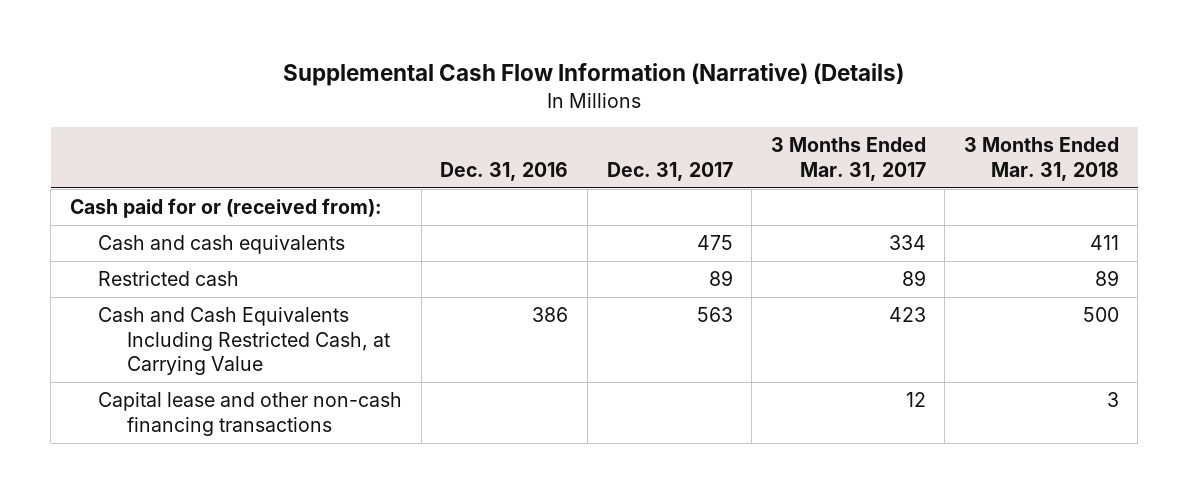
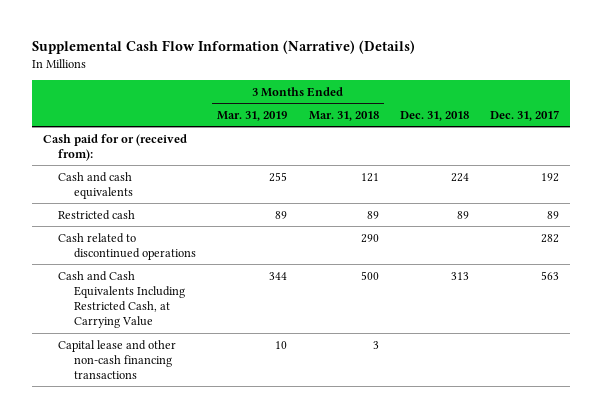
[440,161,569,181] Dec. 31, 2016 -> none
[770,137,926,181] 3 Months Ended Mar. 31, 2017 -> none
none -> [217,110,288,121] Mar. 31, 2019
none -> [399,110,469,121] Dec. 31, 2018
[696,235,733,251] 475 -> [541,172,560,182] 192
[1089,235,1119,251] 411 -> [360,172,379,182] 121
none -> [58,232,197,260] Cash related to discontinued operations

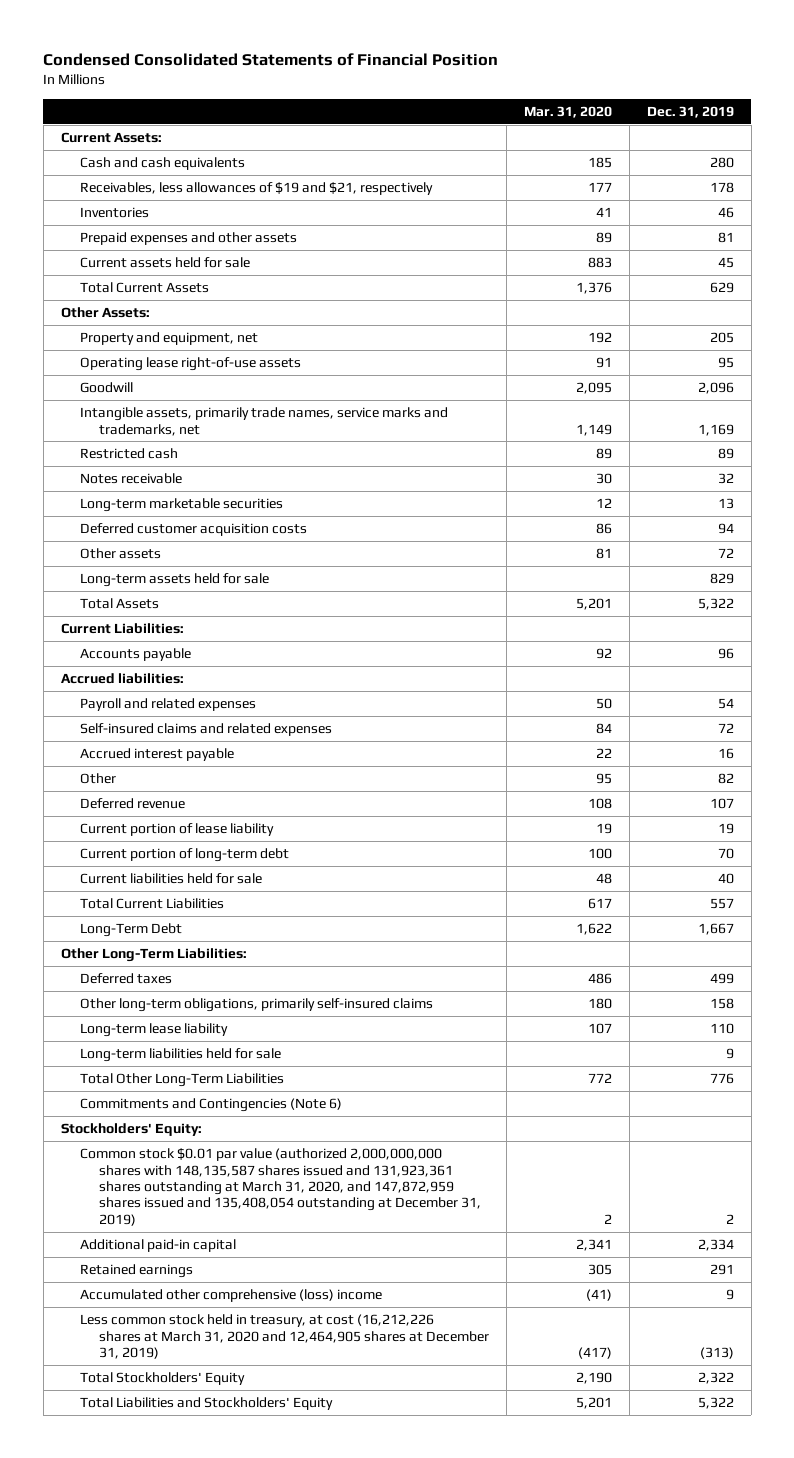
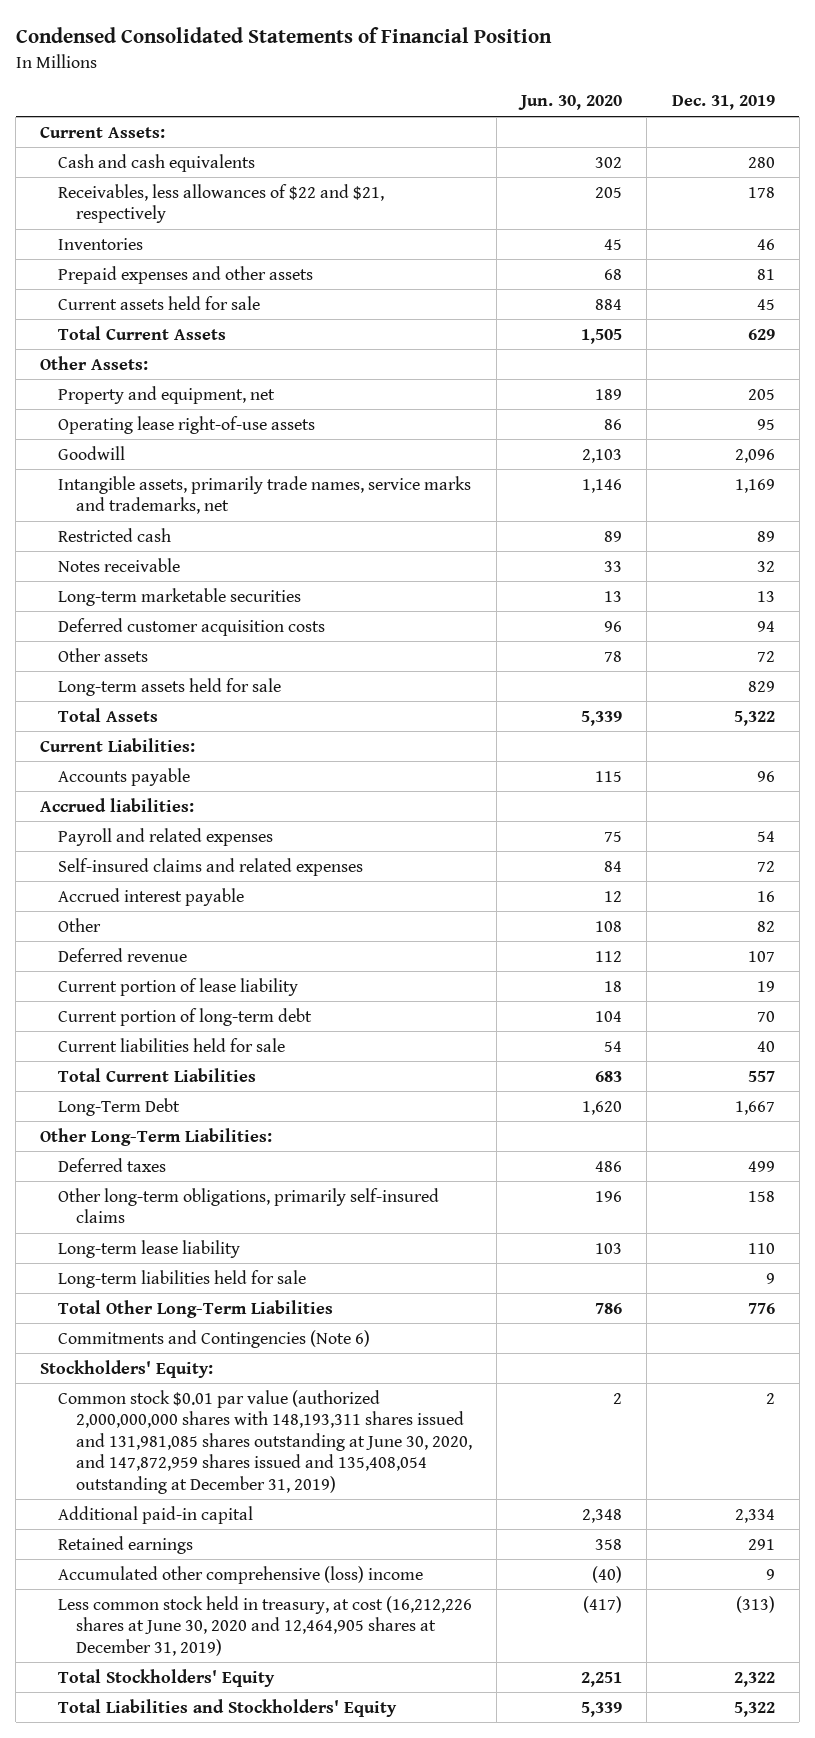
[523,105,612,118] Mar. 31, 2020 -> none
none -> [518,95,623,111] Jun. 30, 2020
[79,182,433,196] Receivables, less allowances of $19 and $21, respectively -> [57,183,384,224] Receivables, less allowances of $22 and $21, respectively
[79,1148,482,1226] Common stock $0.01 par value (authorized 2,000,000,000 shares with 148,135,587 shares issued and 131,923,361 shares outstanding at March 31, 2020, and 147,872,959 shares issued and 135,408,054 outstanding at December 31, 2019) -> [57,1389,472,1494] Common stock $0.01 par value (authorized 2,000,000,000 shares with 148,193,311 shares issued and 131,981,085 shares outstanding at June 30, 2020, and 147,872,959 shares issued and 135,408,054 outstanding at December 31, 2019)
[79,1314,490,1359] Less common stock held in treasury, at cost (16,212,226 shares at March 31, 2020 and 12,464,905 shares at December 31, 2019) -> [57,1595,472,1656] Less common stock held in treasury, at cost (16,212,226 shares at June 30, 2020 and 12,464,905 shares at December 31, 2019)

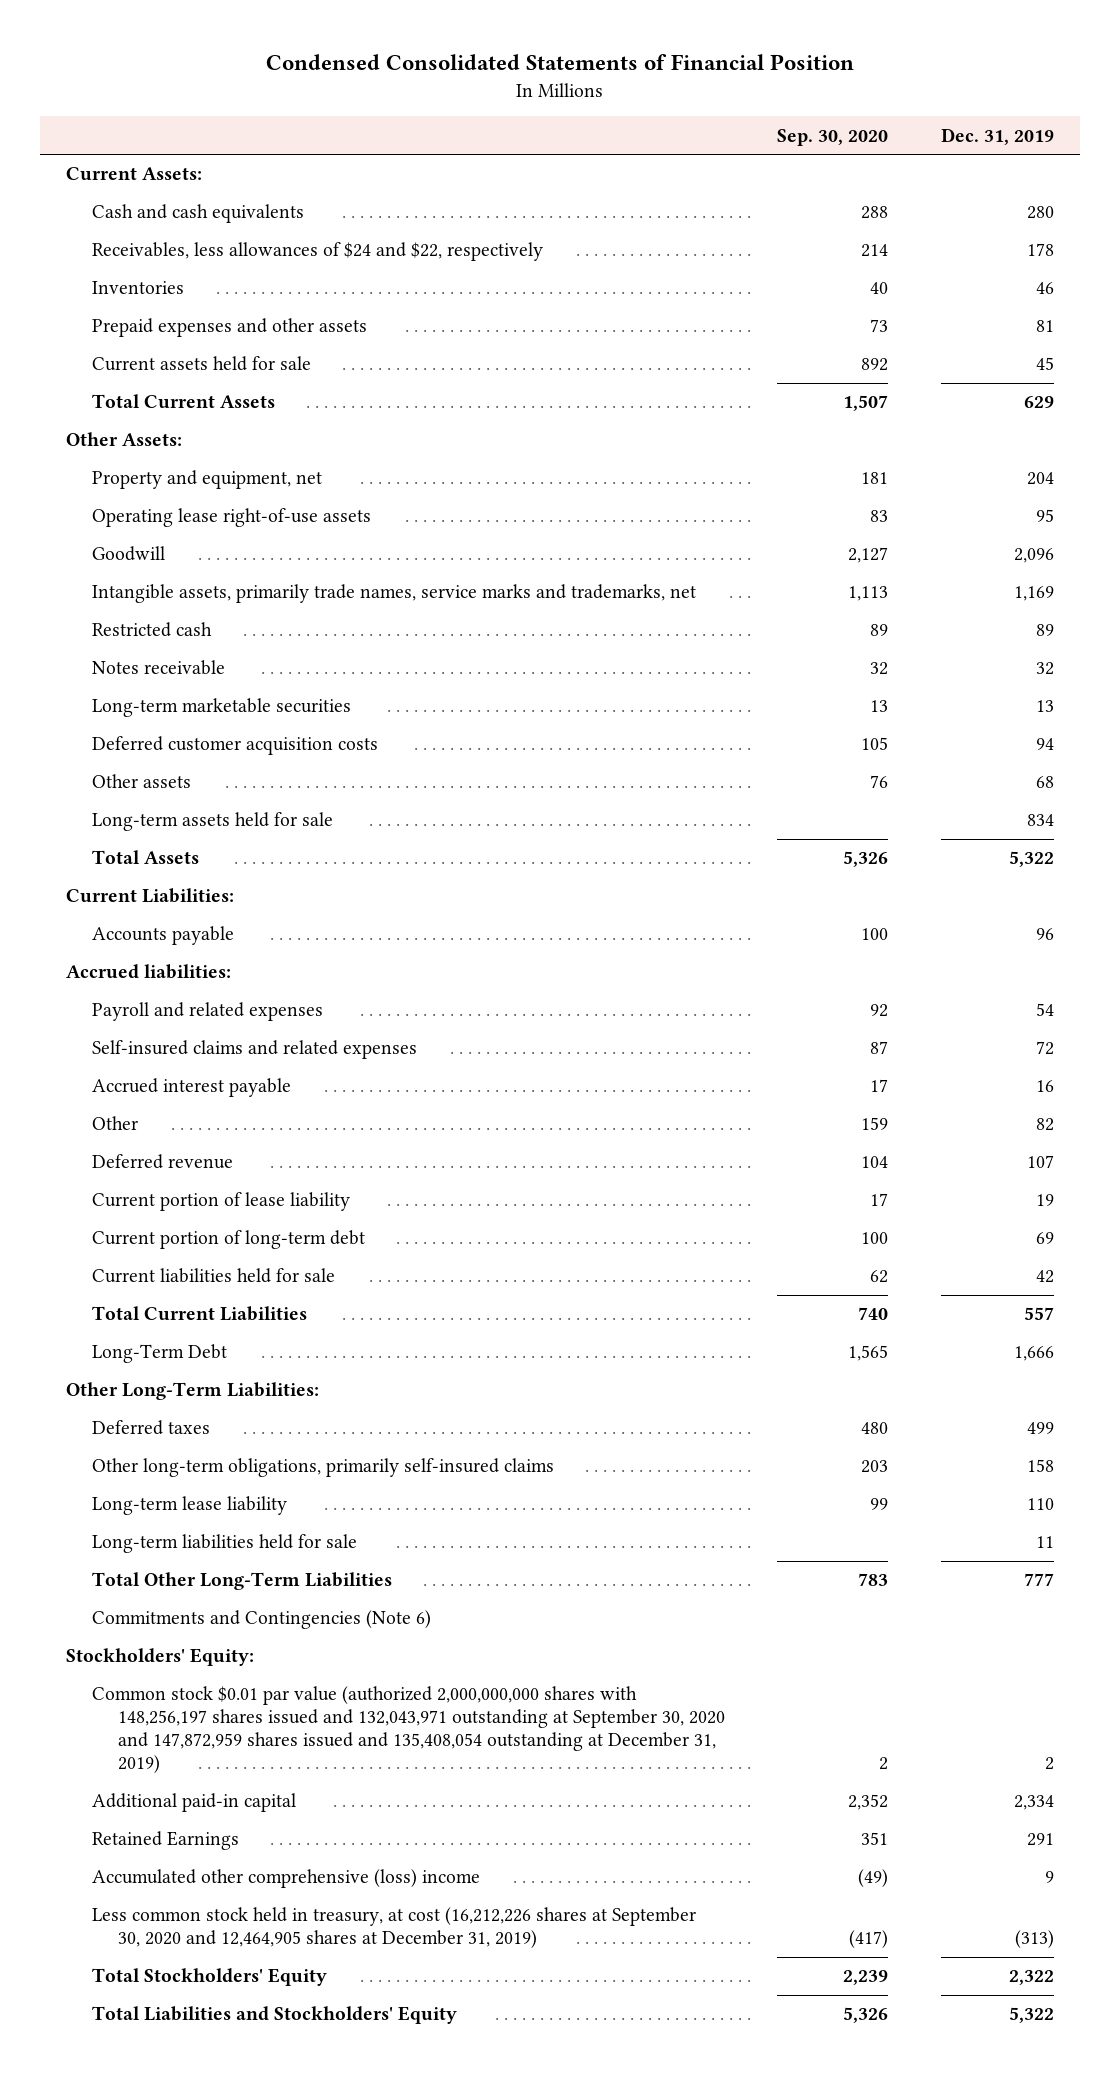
[518,95,623,111] Jun. 30, 2020 -> none
none -> [777,128,889,146] Sep. 30, 2020
[57,183,384,224] Receivables, less allowances of $22 and $21, respectively -> [92,242,544,262] Receivables, less allowances of $24 and $22, respectively
[747,388,775,400] 205 -> [1026,472,1054,486] 204
[756,650,775,662] 72 -> [1035,776,1054,789] 68
[747,680,775,692] 829 -> [1026,814,1054,827] 834
[756,1010,775,1022] 70 -> [1035,1232,1054,1245] 69
[756,1040,775,1052] 40 -> [1035,1270,1054,1284] 42
[734,1100,775,1115] 1,667 -> [1013,1346,1054,1362] 1,666
[765,1272,775,1284] 9 -> [1035,1536,1054,1549] 11
[747,1302,775,1314] 776 -> [1023,1573,1054,1587] 777
[57,1389,472,1494] Common stock $0.01 par value (authorized 2,000,000,000 shares with 148,193,311 shares issued and 131,981,085 shares outstanding at June 30, 2020, and 147,872,959 shares issued and 135,408,054 outstanding at December 31, 2019) -> [92,1686,726,1774] Common stock $0.01 par value (authorized 2,000,000,000 shares with 148,256,197 shares issued and 132,043,971 outstanding at September 30, 2020 and 147,872,959 shares issued and 135,408,054 outstanding at December 31, 2019)
[57,1535,193,1554] Retained earnings -> [92,1831,240,1851] Retained Earnings
[57,1595,472,1656] Less common stock held in treasury, at cost (16,212,226 shares at June 30, 2020 and 12,464,905 shares at December 31, 2019) -> [92,1907,697,1949] Less common stock held in treasury, at cost (16,212,226 shares at September 30, 2020 and 12,464,905 shares at December 31, 2019)

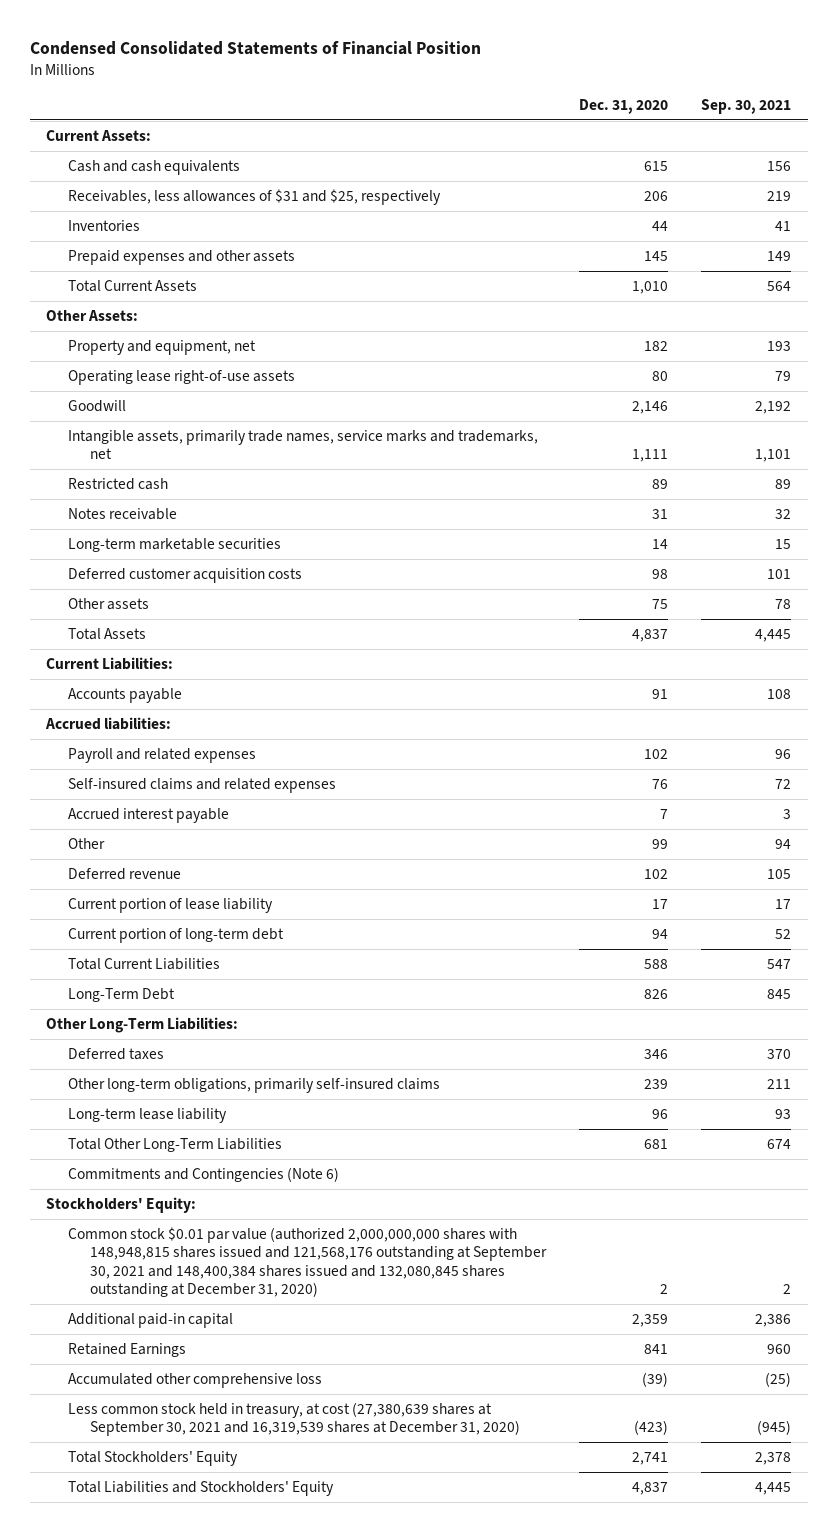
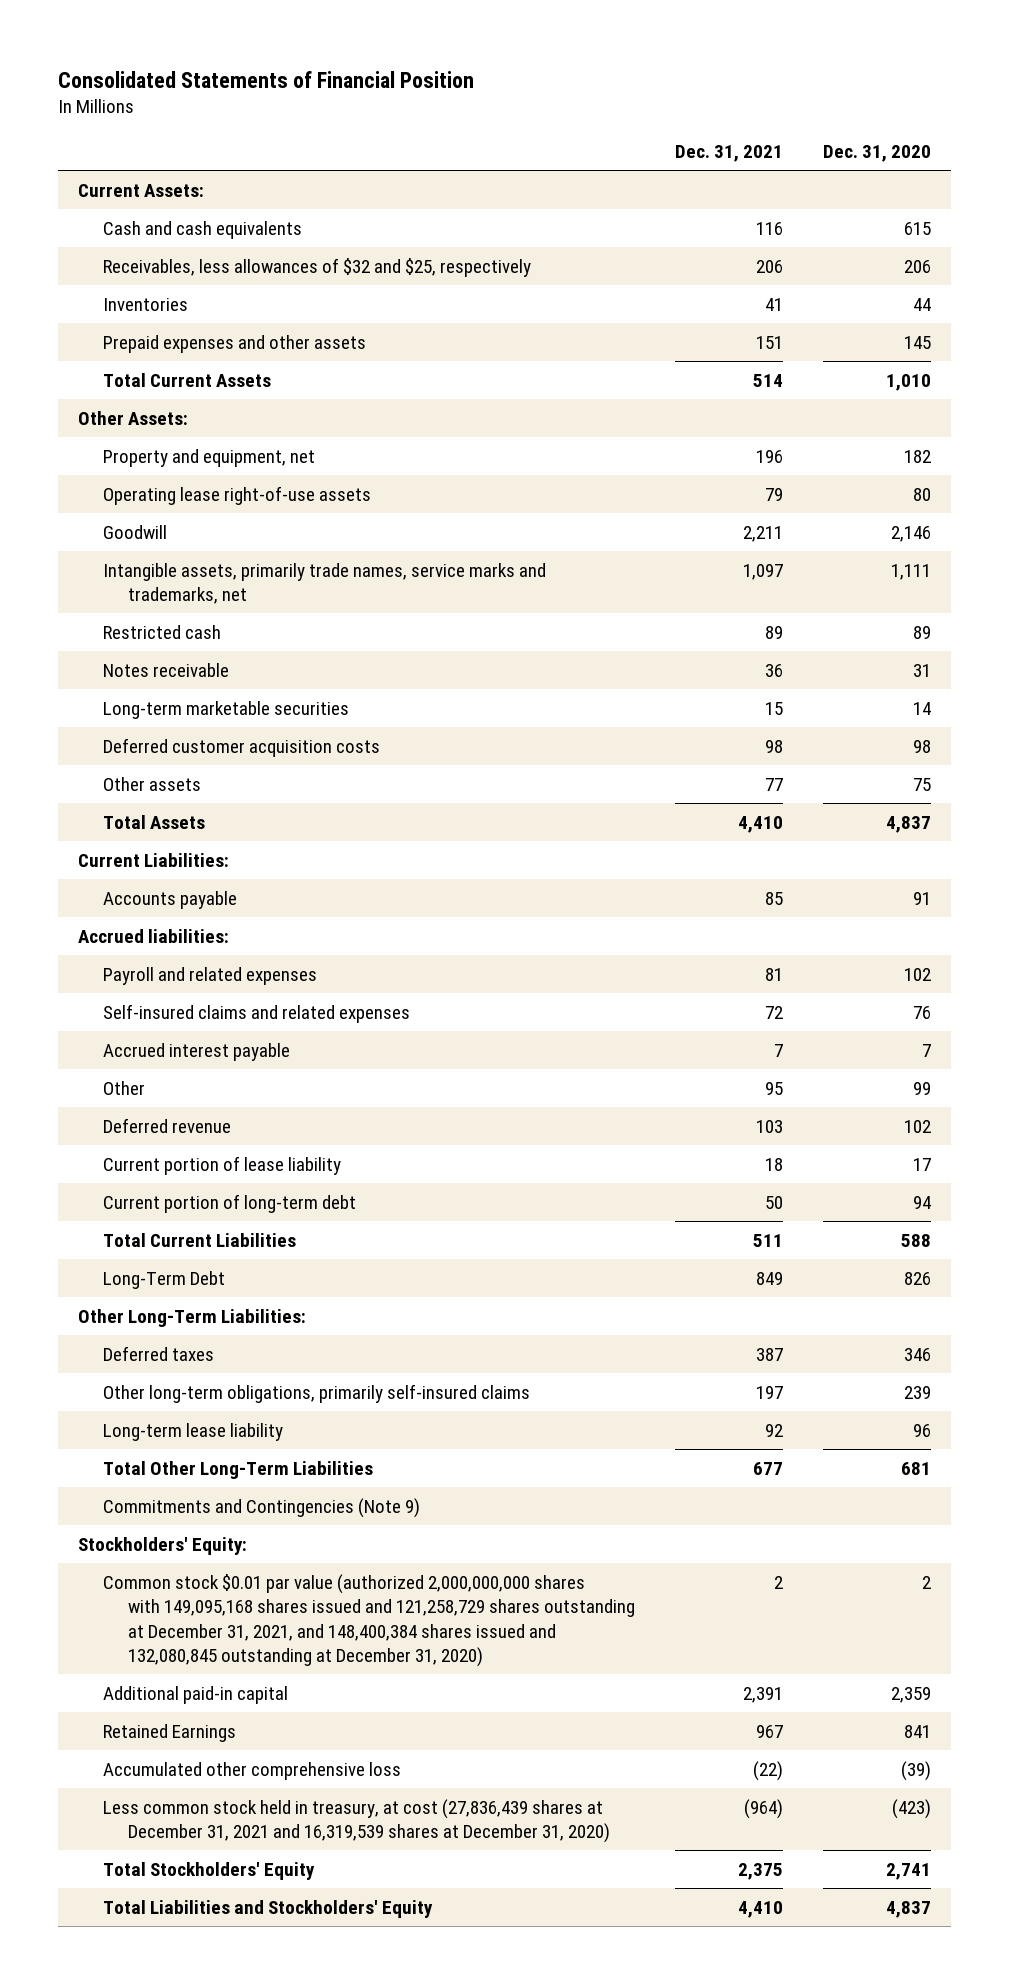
[29,40,481,55] Condensed Consolidated Statements of Financial Position -> [58,70,475,88] Consolidated Statements of Financial Position
[701,98,792,114] Sep. 30, 2021 -> none
none -> [675,144,784,162] Dec. 31, 2021
[68,188,442,205] Receivables, less allowances of $31 and $25, respectively -> [103,257,532,277] Receivables, less allowances of $32 and $25, respectively
[68,1166,340,1182] Commitments and Contingencies (Note 6) -> [103,1497,421,1518] Commitments and Contingencies (Note 9)
[68,1226,548,1297] Common stock $0.01 par value (authorized 2,000,000,000 shares with 148,948,815 shares issued and 121,568,176 outstanding at September 30, 2021 and 148,400,384 shares issued and 132,080,845 shares outstanding at December 31, 2020) -> [103,1573,636,1668] Common stock $0.01 par value (authorized 2,000,000,000 shares with 149,095,168 shares issued and 121,258,729 shares outstanding at December 31, 2021, and 148,400,384 shares issued and 132,080,845 outstanding at December 31, 2020)
[68,1401,521,1437] Less common stock held in treasury, at cost (27,380,639 shares at September 30, 2021 and 16,319,539 shares at December 31, 2020) -> [103,1798,611,1844] Less common stock held in treasury, at cost (27,836,439 shares at December 31, 2021 and 16,319,539 shares at December 31, 2020)

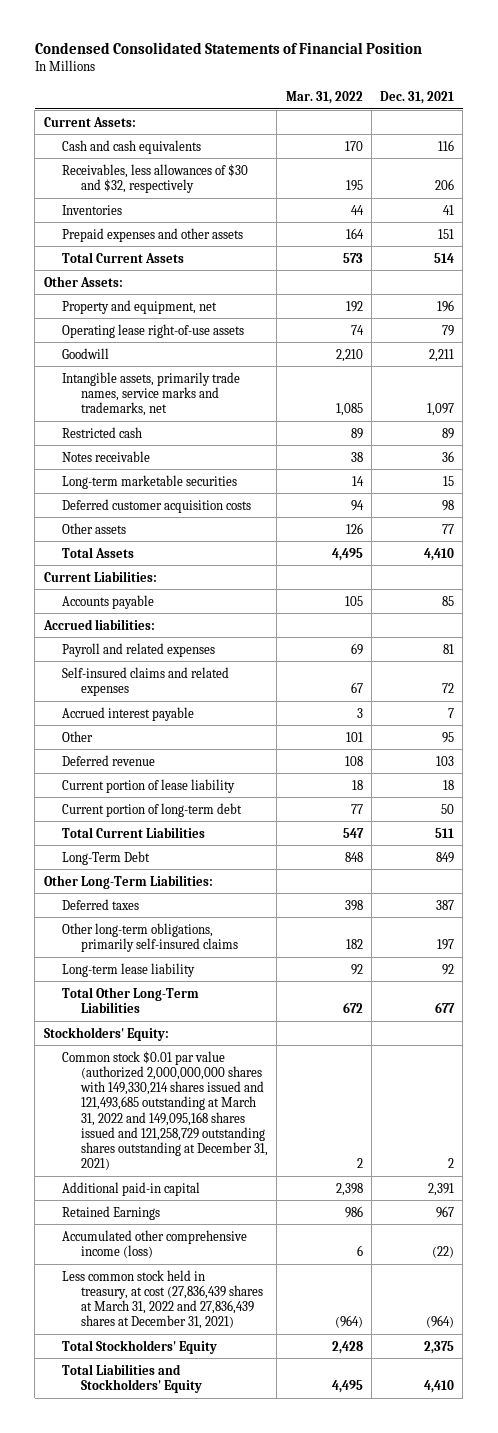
[58,70,475,88] Consolidated Statements of Financial Position -> [34,42,422,55] Condensed Consolidated Statements of Financial Position
[823,144,932,162] Dec. 31, 2020 -> none
none -> [285,90,363,104] Mar. 31, 2022
[103,257,532,277] Receivables, less allowances of $32 and $25, respectively -> [62,163,249,193] Receivables, less allowances of $30 and $32, respectively
[103,1497,421,1518] Commitments and Contingencies (Note 9) -> none
[103,1573,636,1668] Common stock $0.01 par value (authorized 2,000,000,000 shares with 149,095,168 shares issued and 121,258,729 shares outstanding at December 31, 2021, and 148,400,384 shares issued and 132,080,845 outstanding at December 31, 2020) -> [62,1050,269,1171] Common stock $0.01 par value (authorized 2,000,000,000 shares with 149,330,214 shares issued and 121,493,685 outstanding at March 31, 2022 and 149,095,168 shares issued and 121,258,729 outstanding shares outstanding at December 31, 2021)
[103,1761,402,1780] Accumulated other comprehensive loss -> [62,1229,248,1258] Accumulated other comprehensive income (loss)
[103,1798,611,1844] Less common stock held in treasury, at cost (27,836,439 shares at December 31, 2021 and 16,319,539 shares at December 31, 2020) -> [62,1269,264,1330] Less common stock held in treasury, at cost (27,836,439 shares at March 31, 2022 and 27,836,439 shares at December 31, 2021)

